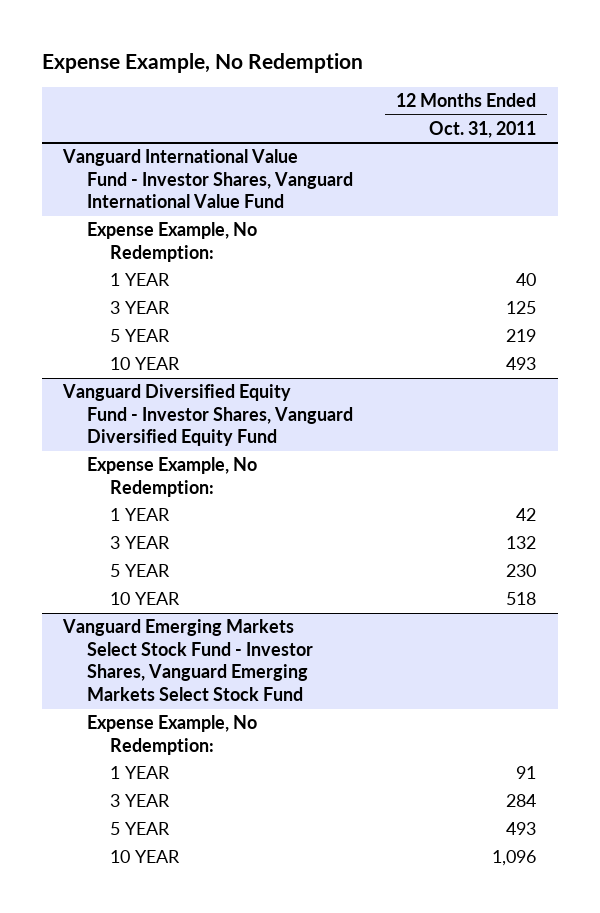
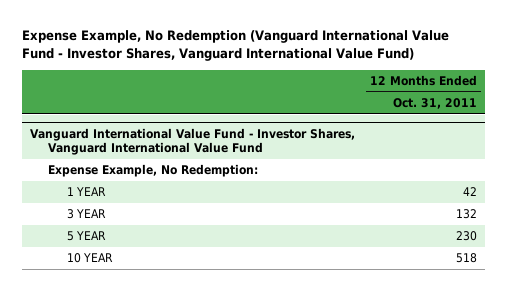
[41,53,363,74] Expense Example, No Redemption -> [22,30,450,62] Expense Example, No Redemption (Vanguard International Value Fund - Investor Shares, Vanguard International Value Fund)
[109,273,170,287] 1 YEAR -> none
[109,301,170,315] 3 YEAR -> none
[109,329,170,343] 5 YEAR -> none
[109,357,180,371] 10 YEAR -> none
[62,384,353,447] Vanguard Diversified Equity Fund - Investor Shares, Vanguard Diversified Equity Fund -> none
[86,457,257,497] Expense Example, No Redemption: -> none
[62,619,313,702] Vanguard Emerging Markets Select Stock Fund - Investor Shares, Vanguard Emerging Markets Select Stock Fund -> none
[86,715,257,755] Expense Example, No Redemption: -> none
[109,766,170,780] 1 YEAR -> none
[109,794,170,808] 3 YEAR -> none
[109,822,170,836] 5 YEAR -> none
[109,850,180,864] 10 YEAR -> none

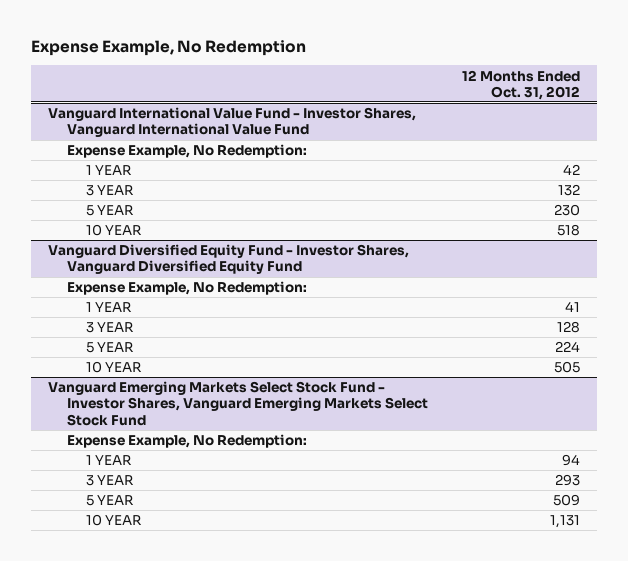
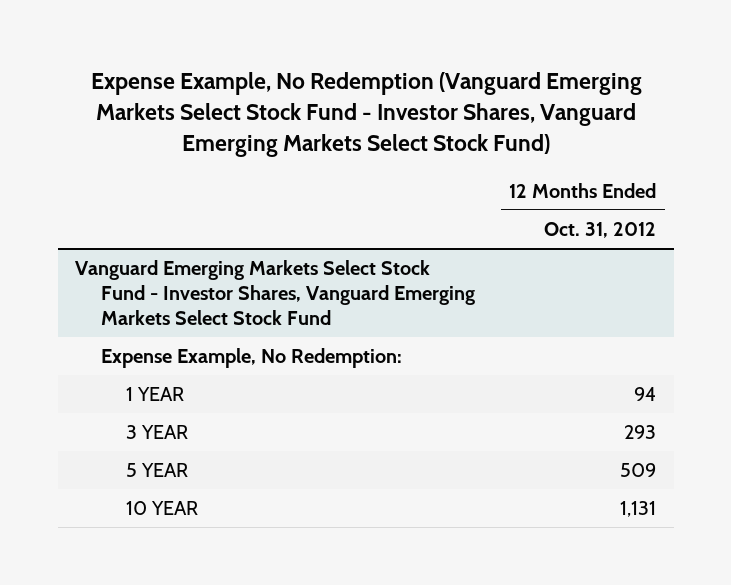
[30,39,306,56] Expense Example, No Redemption -> [90,71,642,158] Expense Example, No Redemption (Vanguard Emerging Markets Select Stock Fund - Investor Shares, Vanguard Emerging Markets Select Stock Fund)
[47,107,416,138] Vanguard International Value Fund - Investor Shares, Vanguard International Value Fund -> none
[66,144,307,159] Expense Example, No Redemption: -> none
[86,165,133,176] 1 YEAR -> none
[86,185,135,197] 3 YEAR -> none
[86,205,135,217] 5 YEAR -> none
[86,224,143,237] 10 YEAR -> none
[47,244,409,275] Vanguard Diversified Equity Fund - Investor Shares, Vanguard Diversified Equity Fund -> none
[66,281,307,296] Expense Example, No Redemption: -> none
[86,302,133,313] 1 YEAR -> none
[86,322,135,334] 3 YEAR -> none
[86,342,135,354] 5 YEAR -> none
[86,361,143,374] 10 YEAR -> none

